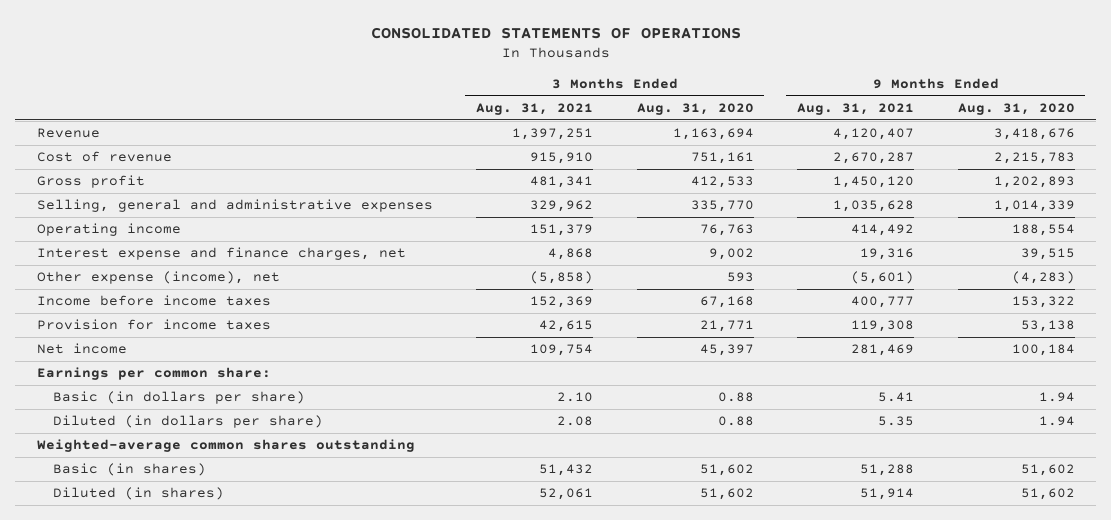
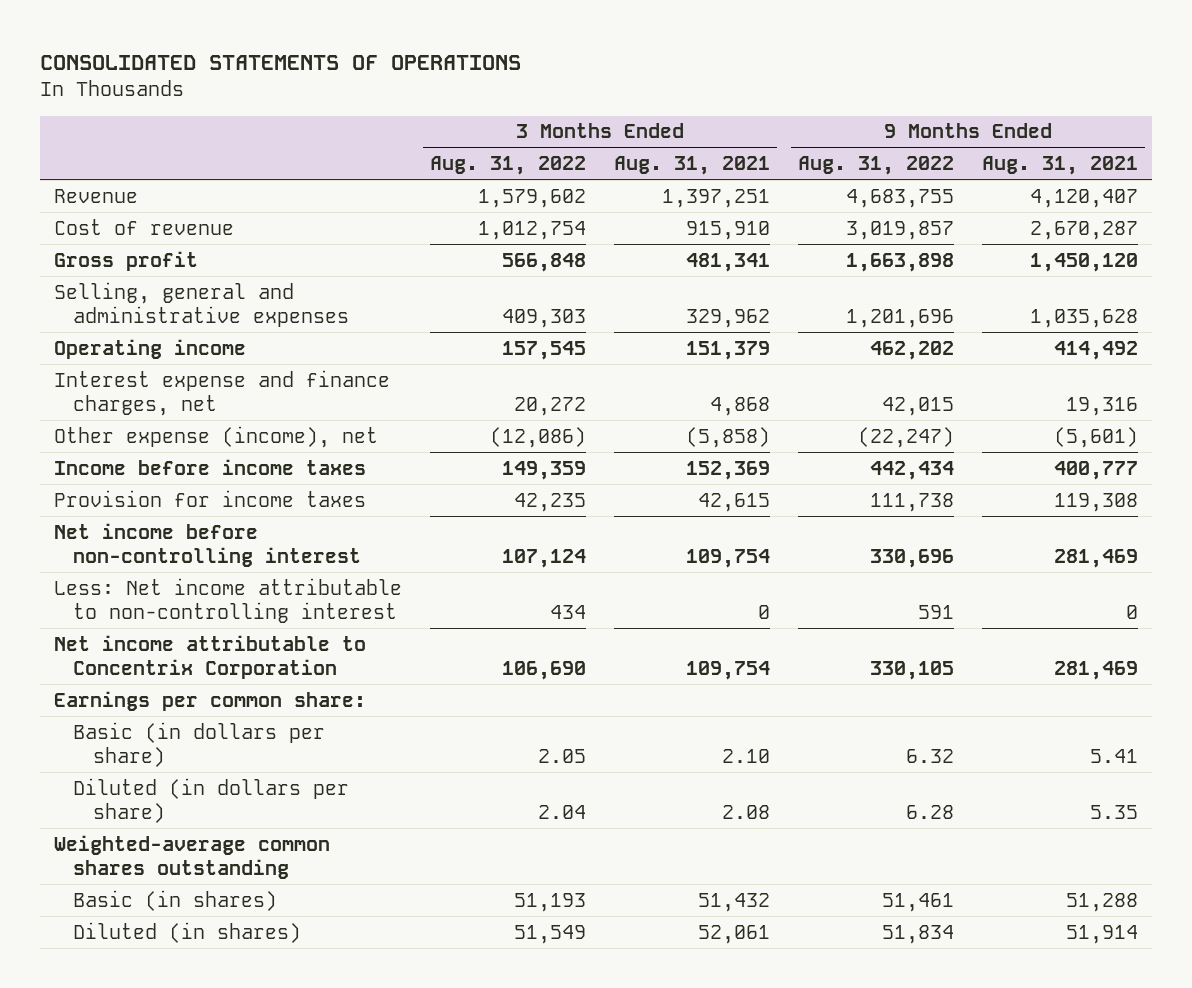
[636,103,754,116] Aug. 31, 2020 -> none
[957,103,1075,116] Aug. 31, 2020 -> none
none -> [430,156,587,176] Aug. 31, 2022
none -> [797,156,954,176] Aug. 31, 2022
none -> [54,522,362,567] Net income before non-controlling interest
none -> [54,577,403,623] Less: Net income attributable to non-controlling interest
[36,343,127,355] Net income -> [54,634,367,679] Net income attributable to Concentrix Corporation

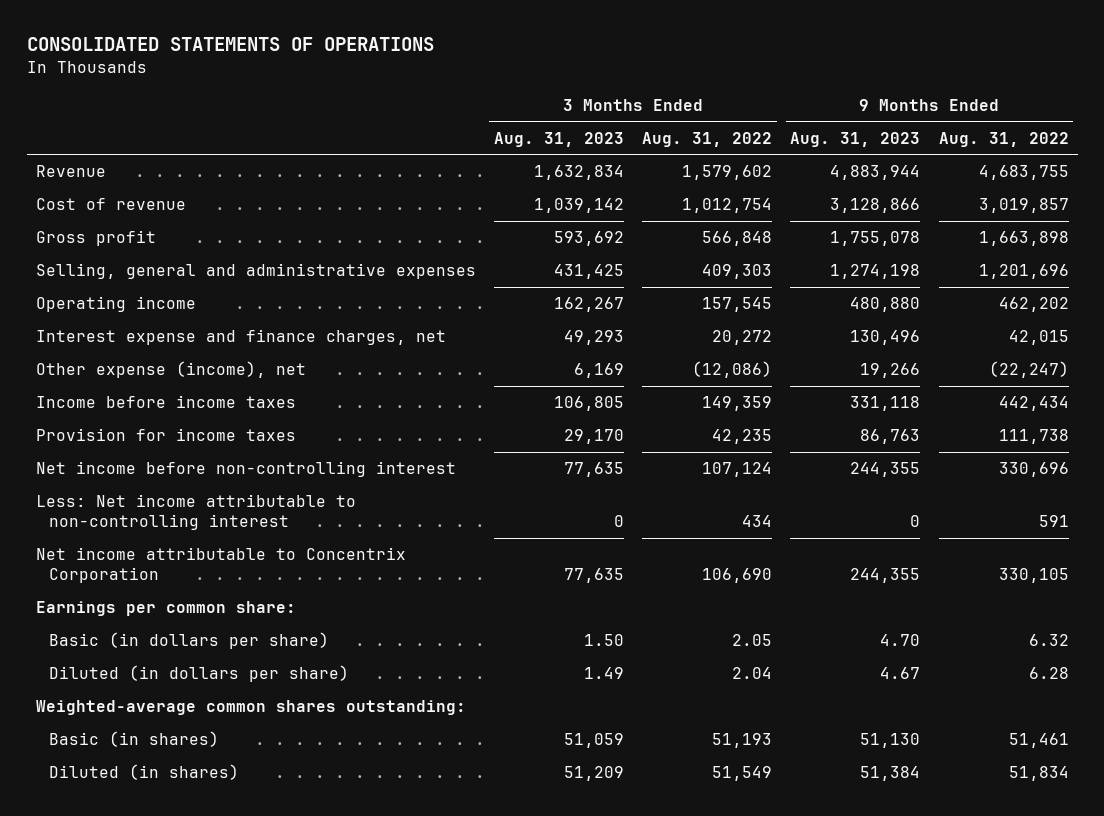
[613,156,770,176] Aug. 31, 2021 -> none
[981,156,1138,176] Aug. 31, 2021 -> none
none -> [494,131,625,147] Aug. 31, 2023
none -> [790,131,921,147] Aug. 31, 2023
[54,834,331,879] Weighted-average common shares outstanding -> [35,700,466,716] Weighted-average common shares outstanding:

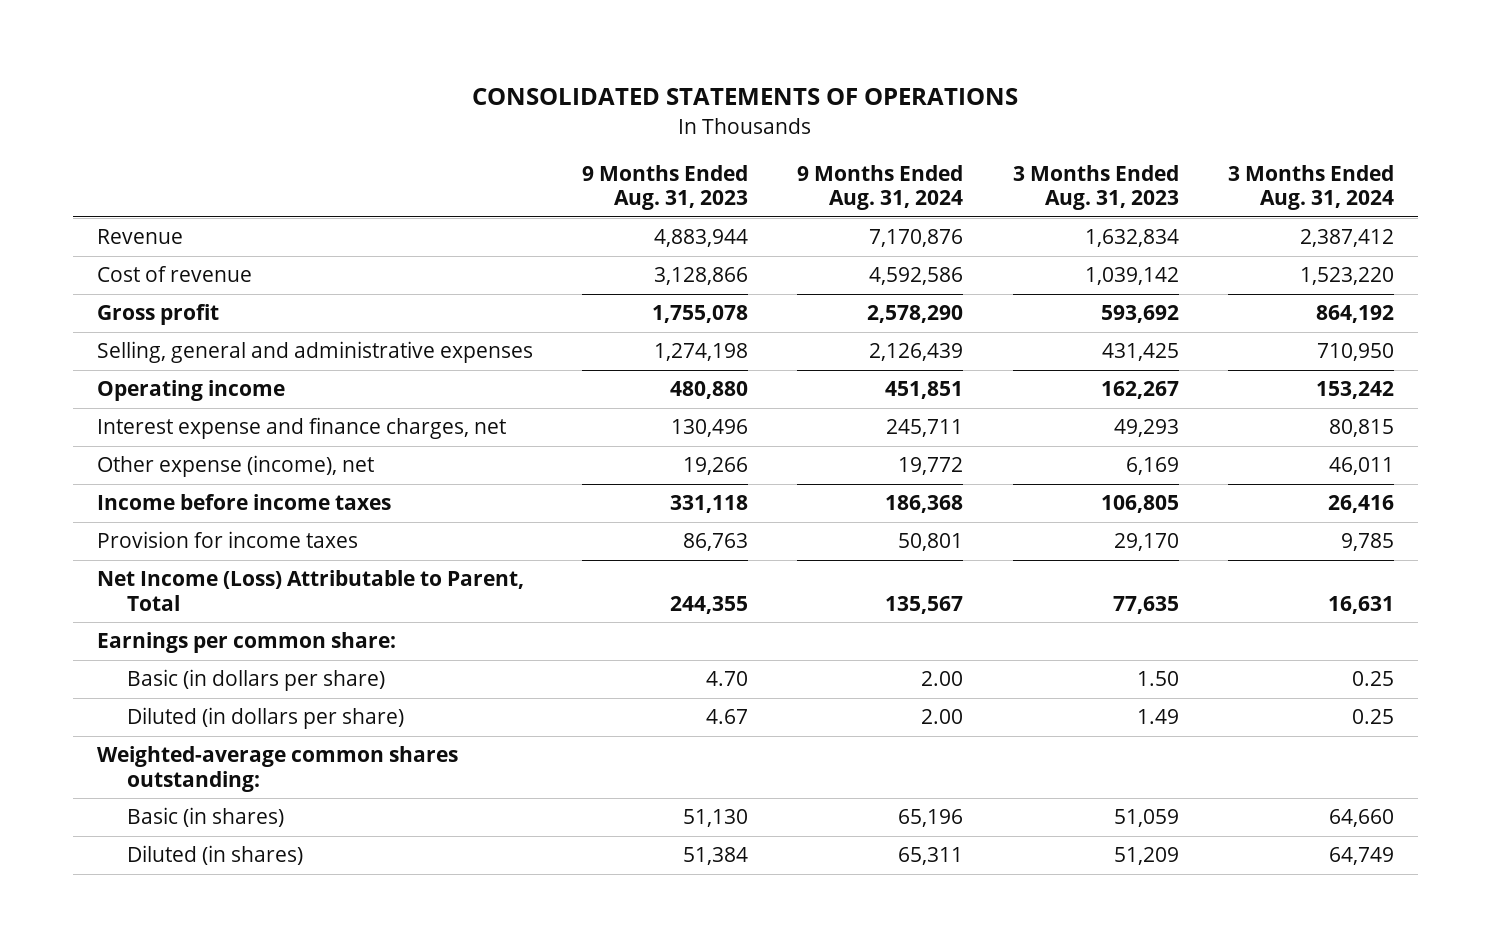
[642,131,773,147] Aug. 31, 2022 -> none
[938,131,1069,147] Aug. 31, 2022 -> none
none -> [797,164,964,211] 9 Months Ended Aug. 31, 2024
none -> [1227,164,1394,211] 3 Months Ended Aug. 31, 2024
[35,461,456,478] Net income before non-controlling interest -> none
[35,494,356,531] Less: Net income attributable to non-controlling interest -> none
[35,547,406,584] Net income attributable to Concentrix Corporation -> [97,570,525,611] Net Income (Loss) Attributable to Parent, Total

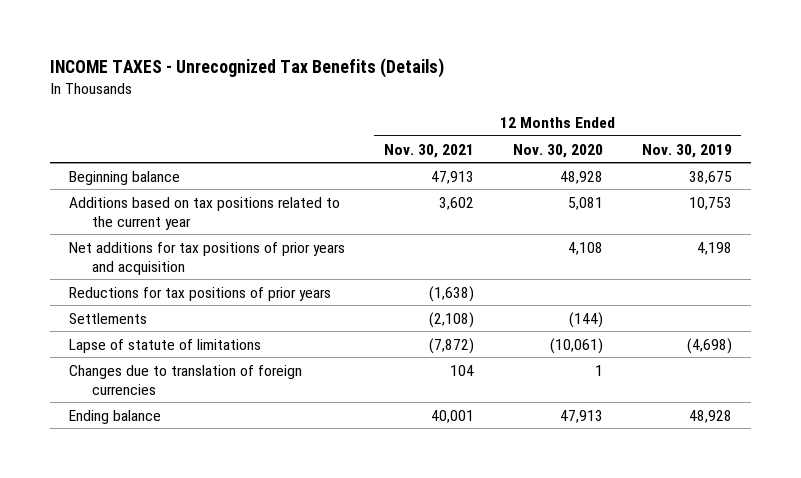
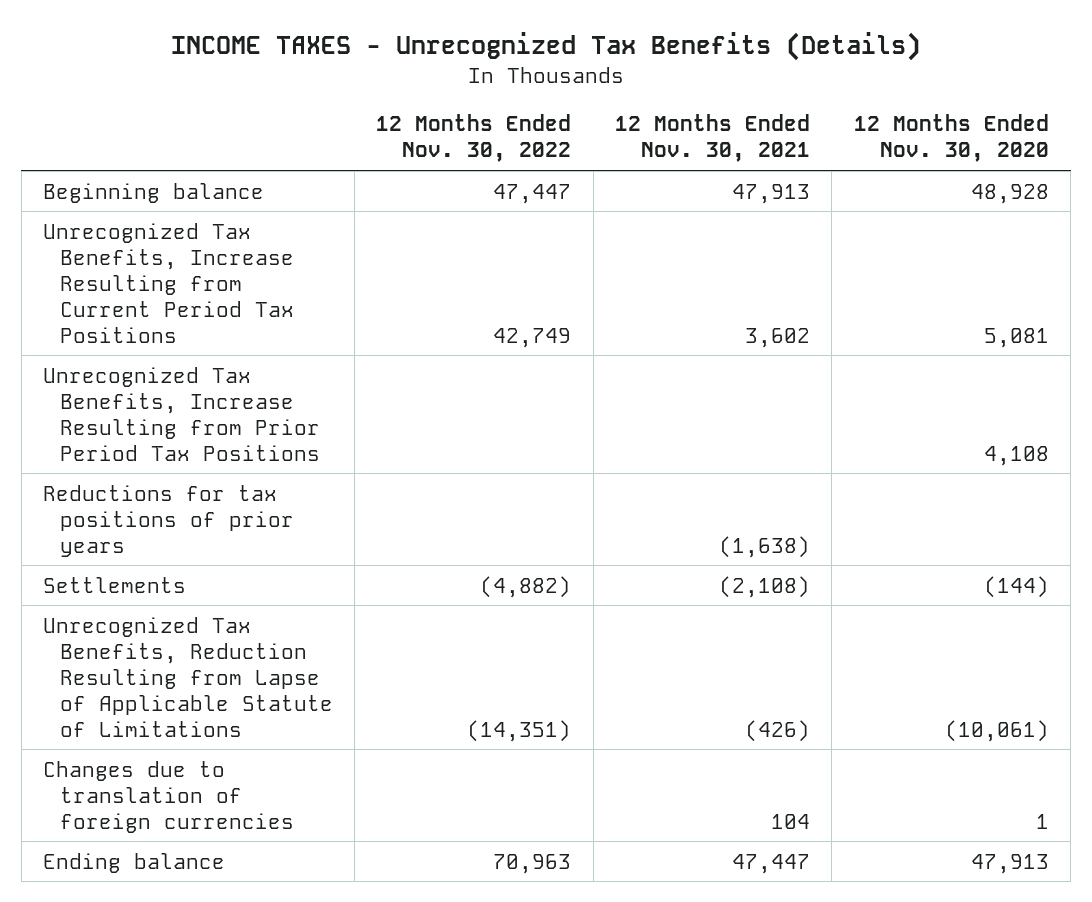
[641,143,732,158] Nov. 30, 2019 -> none
none -> [376,114,572,163] 12 Months Ended Nov. 30, 2022
[69,196,341,230] Additions based on tax positions related to the current year -> [43,222,294,343] Unrecognized Tax Benefits, Increase Resulting from Current Period Tax Positions
[69,241,346,275] Net additions for tax positions of prior years and acquisition -> [43,366,320,461] Unrecognized Tax Benefits, Increase Resulting from Prior Period Tax Positions
[69,338,262,353] Lapse of statute of limitations -> [43,616,333,737] Unrecognized Tax Benefits, Reduction Resulting from Lapse of Applicable Statute of Limitations
[428,337,474,354] (7,872) -> [744,719,810,742] (426)
[430,409,474,423] 40,001 -> [731,853,810,874] 47,447

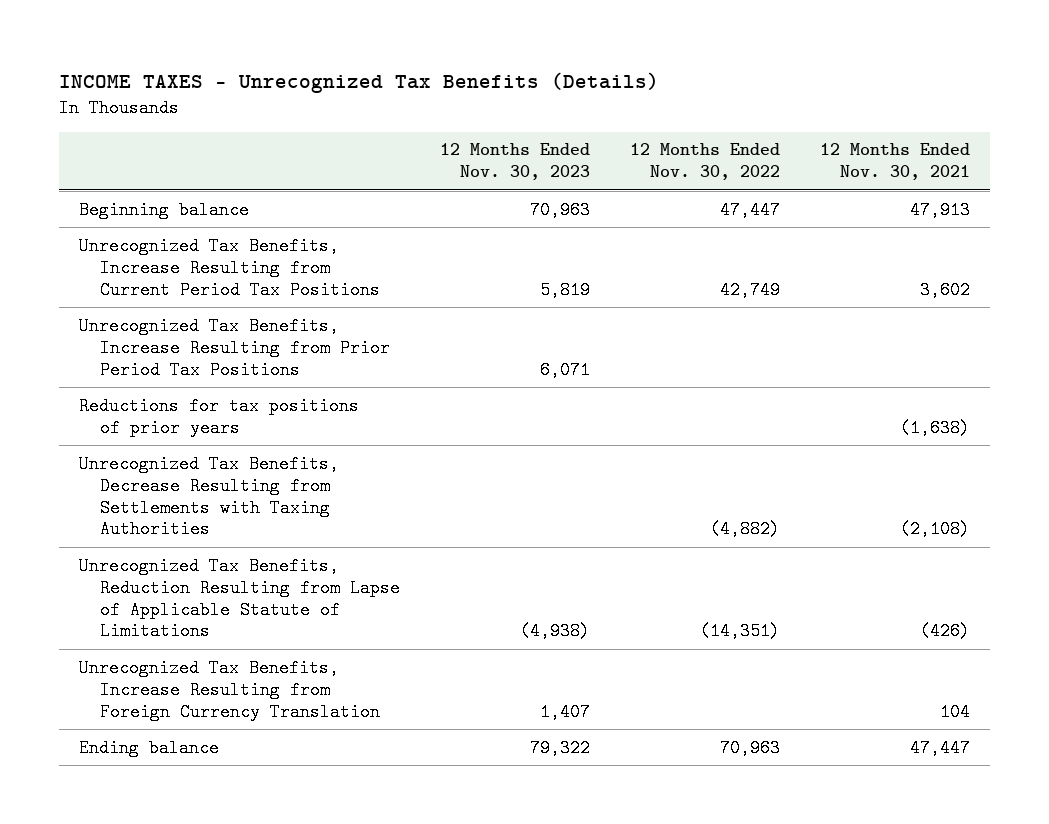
[853,114,1049,163] 12 Months Ended Nov. 30, 2020 -> none
none -> [440,143,591,181] 12 Months Ended Nov. 30, 2023
[43,576,187,593] Settlements -> [79,454,340,539] Unrecognized Tax Benefits, Decrease Resulting from Settlements with Taxing Authorities
[43,760,294,833] Changes due to translation of foreign currencies -> [79,658,381,721] Unrecognized Tax Benefits, Increase Resulting from Foreign Currency Translation

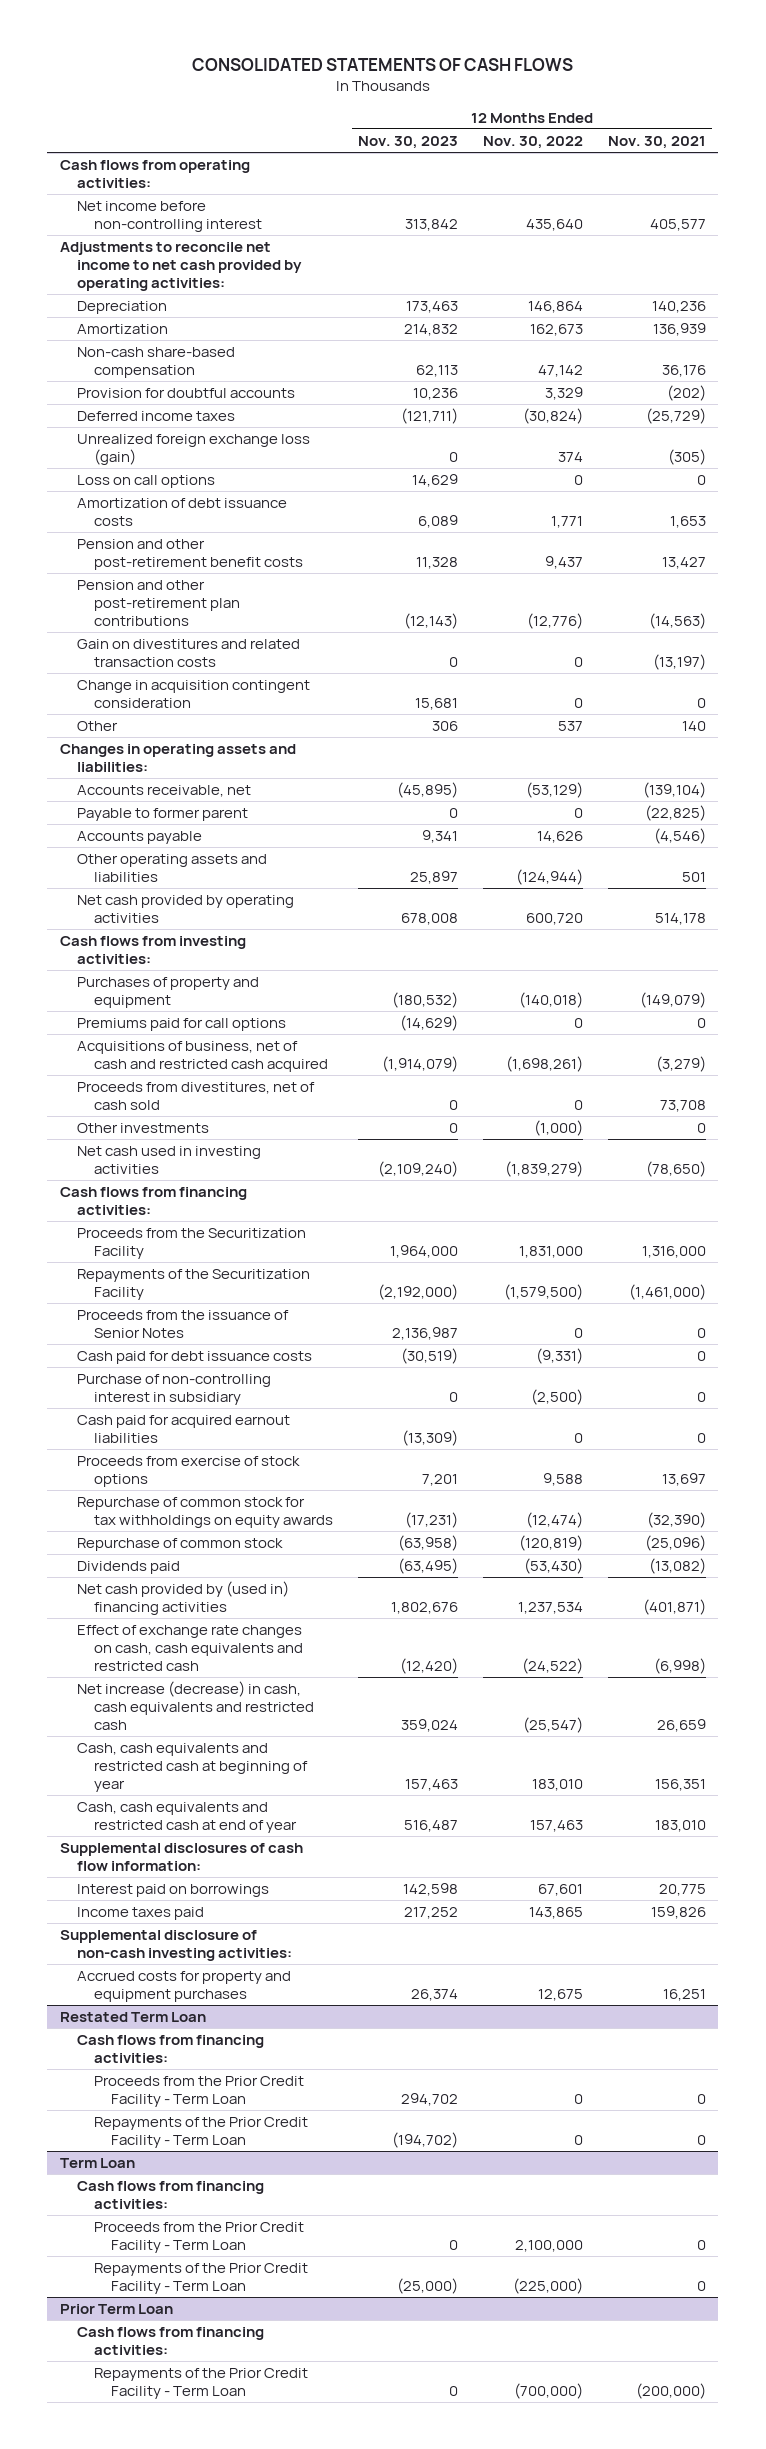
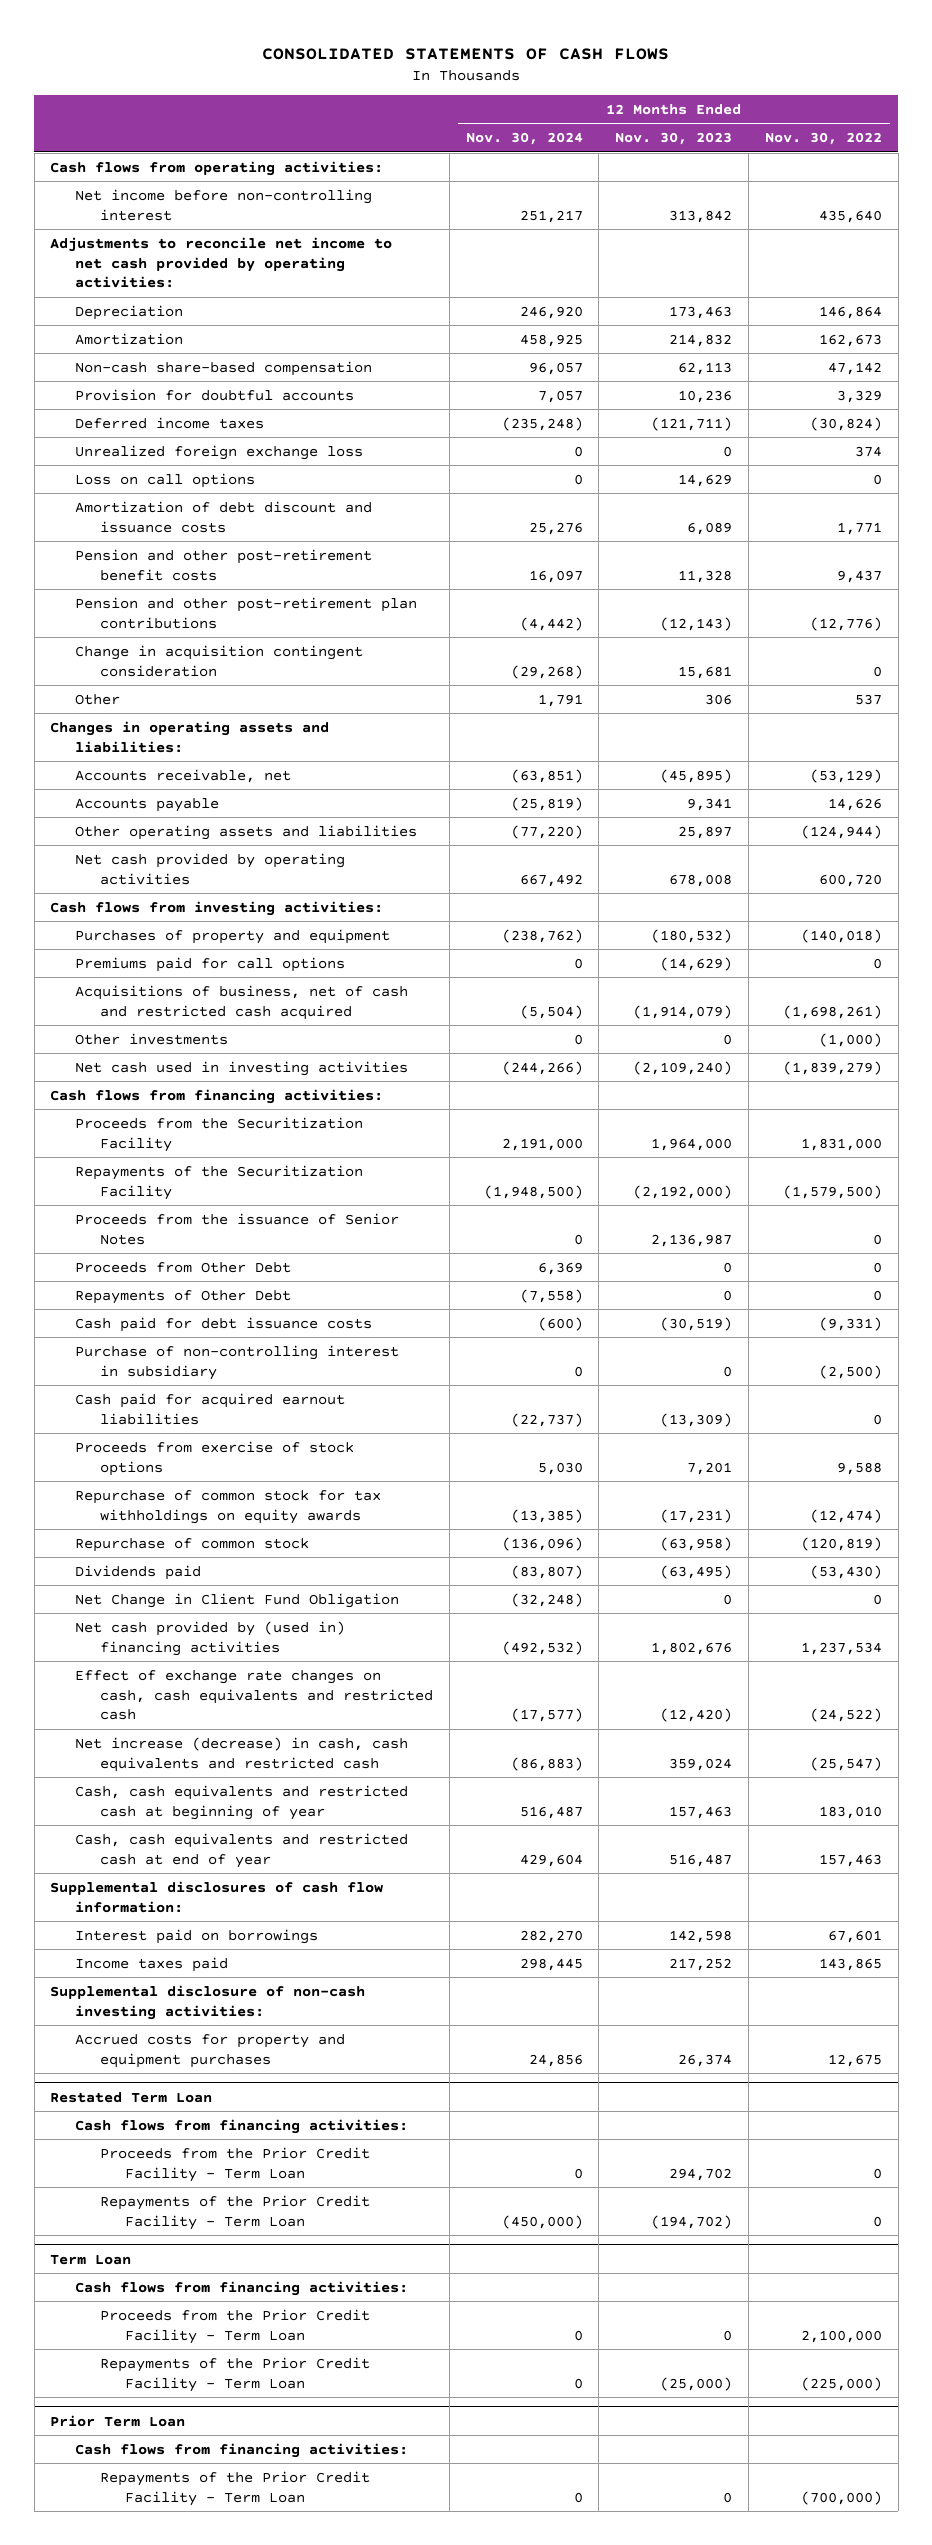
[607,135,706,149] Nov. 30, 2021 -> none
none -> [465,132,583,146] Nov. 30, 2024
[76,434,310,466] Unrealized foreign exchange loss (gain) -> [75,444,364,460] Unrealized foreign exchange loss
[76,498,287,527] Amortization of debt issuance costs -> [75,500,373,533] Amortization of debt discount and issuance costs
[76,639,300,668] Gain on divestitures and related transaction costs -> none
[76,808,248,822] Payable to former parent -> none
[76,1082,315,1111] Proceeds from divestitures, net of cash sold -> none
none -> [75,1261,292,1273] Proceeds from Other Debt
none -> [75,1289,292,1304] Repayments of Other Debt
none -> [75,1592,400,1608] Net Change in Client Fund Obligation

